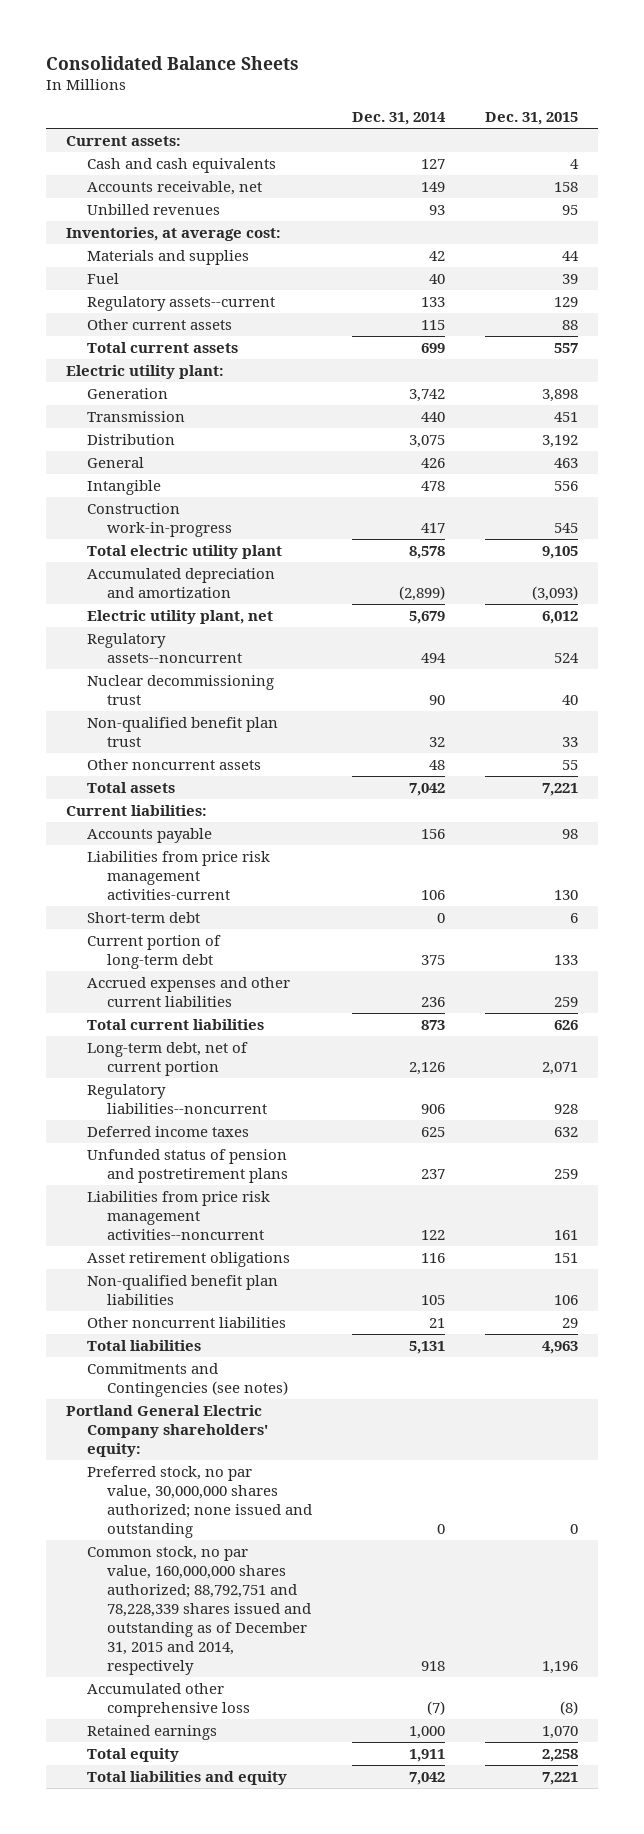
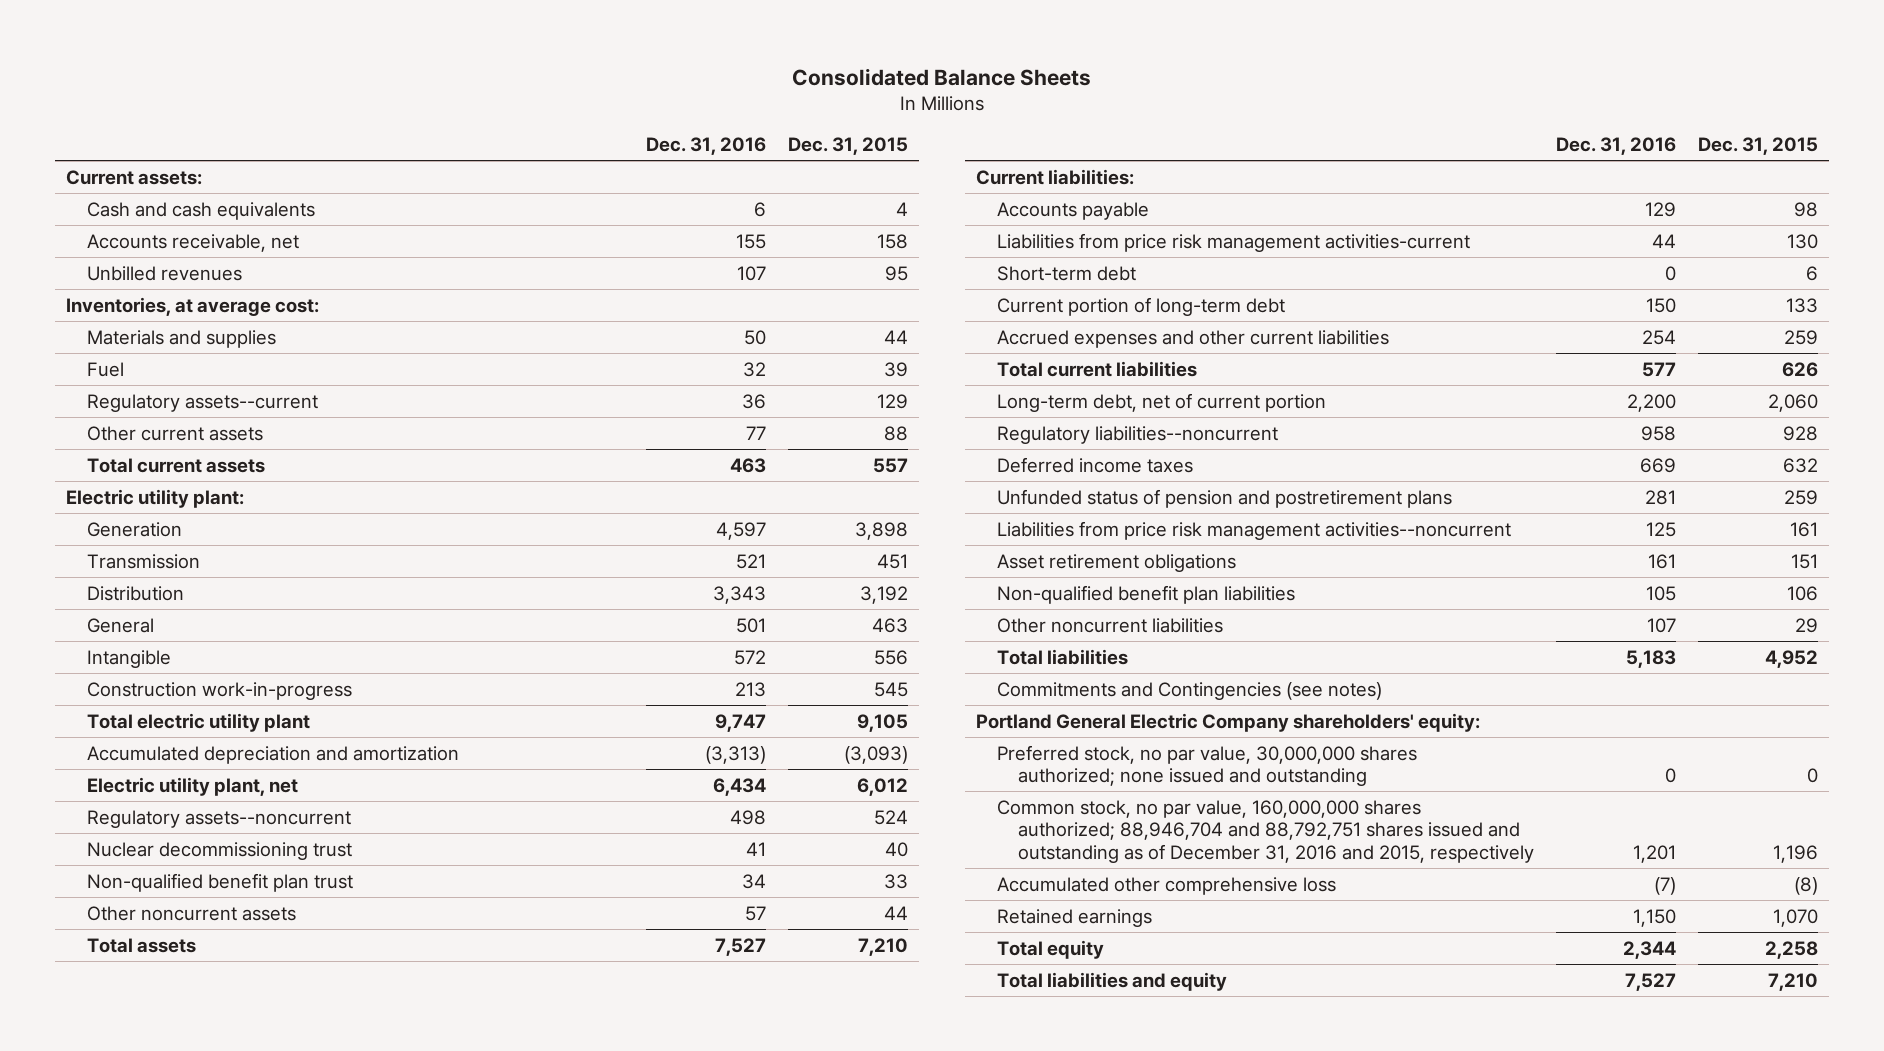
[351,112,446,126] Dec. 31, 2014 -> none
none -> [645,137,766,156] Dec. 31, 2016
[561,759,578,770] 55 -> [883,905,908,920] 44
[541,782,578,796] 7,221 -> [857,937,908,956] 7,210
[541,1061,578,1075] 2,071 -> [1767,393,1818,412] 2,060
[541,1340,578,1354] 4,963 -> [1764,649,1818,668] 4,952
[86,1545,311,1675] Common stock, no par value, 160,000,000 shares authorized; 88,792,751 and 78,228,339 shares issued and outstanding as of December 31, 2015 and 2014, respectively -> [997,799,1535,863] Common stock, no par value, 160,000,000 shares authorized; 88,946,704 and 88,792,751 shares issued and outstanding as of December 31, 2016 and 2015, respectively
[541,1771,578,1785] 7,221 -> [1767,972,1818,991] 7,210

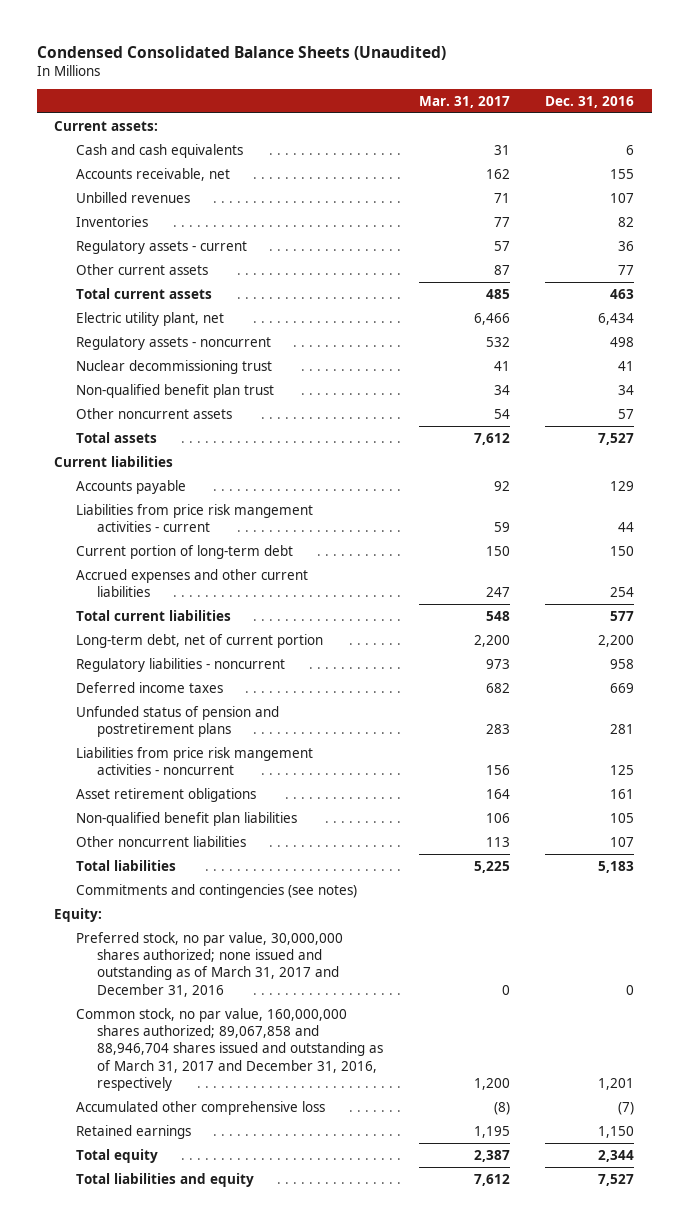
[792,67,1092,86] Consolidated Balance Sheets -> [36,45,446,60] Condensed Consolidated Balance Sheets (Unaudited)
[787,137,908,156] Dec. 31, 2015 -> none
none -> [418,95,510,108] Mar. 31, 2017
[66,296,320,316] Inventories, at average cost: -> none
[87,329,277,348] Materials and supplies -> none
[87,361,125,377] Fuel -> none
none -> [75,215,148,227] Inventories
[87,393,319,412] Regulatory assets--current -> [75,239,247,254] Regulatory assets - current
[66,488,245,508] Electric utility plant: -> none
[87,521,183,537] Generation -> none
[87,553,201,569] Transmission -> none
[87,585,185,601] Distribution -> none
[87,617,155,633] General -> none
[87,649,172,668] Intangible -> none
[87,681,353,700] Construction work-in-progress -> none
[87,712,311,732] Total electric utility plant -> none
[87,745,460,764] Accumulated depreciation and amortization -> none
[87,809,352,828] Regulatory assets--noncurrent -> [75,335,271,350] Regulatory assets - noncurrent
[976,168,1135,185] Current liabilities: -> [54,455,174,467] Current liabilities
[997,265,1137,281] Short-term debt -> none
[997,232,1471,252] Liabilities from price risk management activities-current -> [75,503,313,532] Liabilities from price risk mangement activities - current
[997,425,1279,444] Regulatory liabilities--noncurrent -> [75,657,285,672] Regulatory liabilities - noncurrent
[997,520,1512,540] Liabilities from price risk management activities--noncurrent -> [75,746,313,775] Liabilities from price risk mangement activities - noncurrent
[976,712,1481,732] Portland General Electric Company shareholders' equity: -> none
[997,681,1383,700] Commitments and Contingencies (see notes) -> [75,883,357,898] Commitments and contingencies (see notes)
none -> [54,907,103,922] Equity:
[997,744,1418,787] Preferred stock, no par value, 30,000,000 shares authorized; none issued and outstanding -> [75,931,343,997] Preferred stock, no par value, 30,000,000 shares authorized; none issued and outstanding as of March 31, 2017 and December 31, 2016
[997,799,1535,863] Common stock, no par value, 160,000,000 shares authorized; 88,946,704 and 88,792,751 shares issued and outstanding as of December 31, 2016 and 2015, respectively -> [75,1007,384,1091] Common stock, no par value, 160,000,000 shares authorized; 89,067,858 and 88,946,704 shares issued and outstanding as of March 31, 2017 and December 31, 2016, respectively

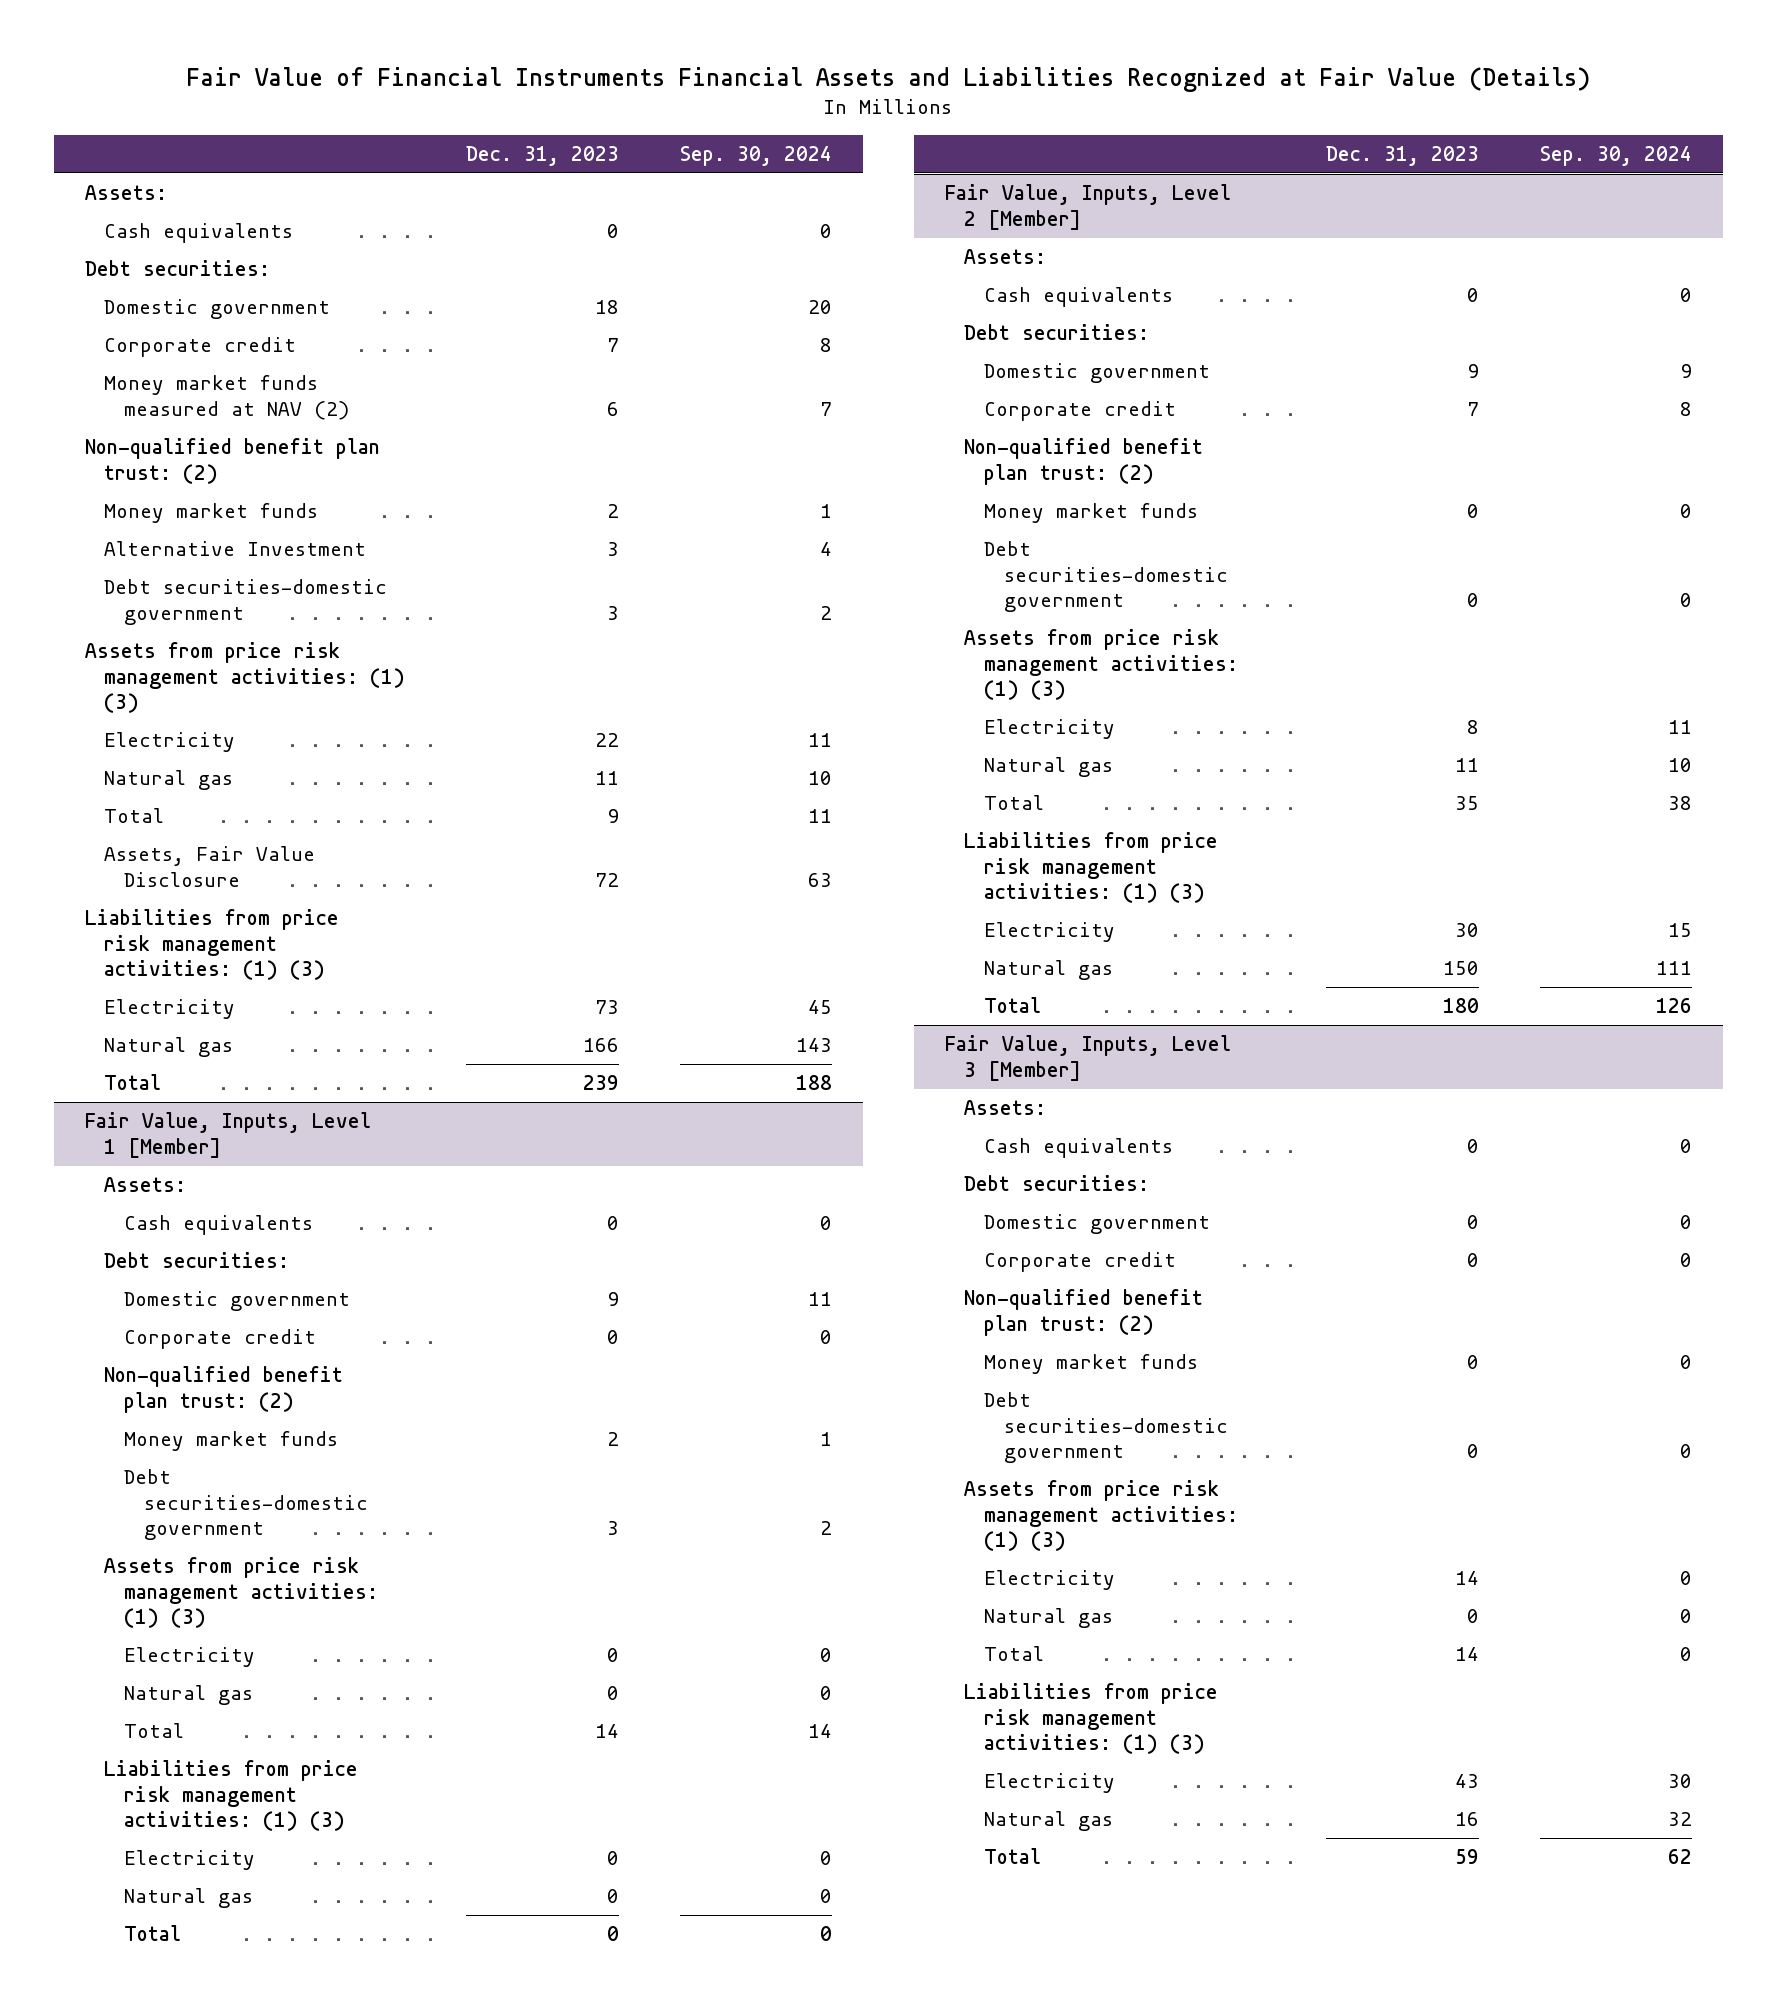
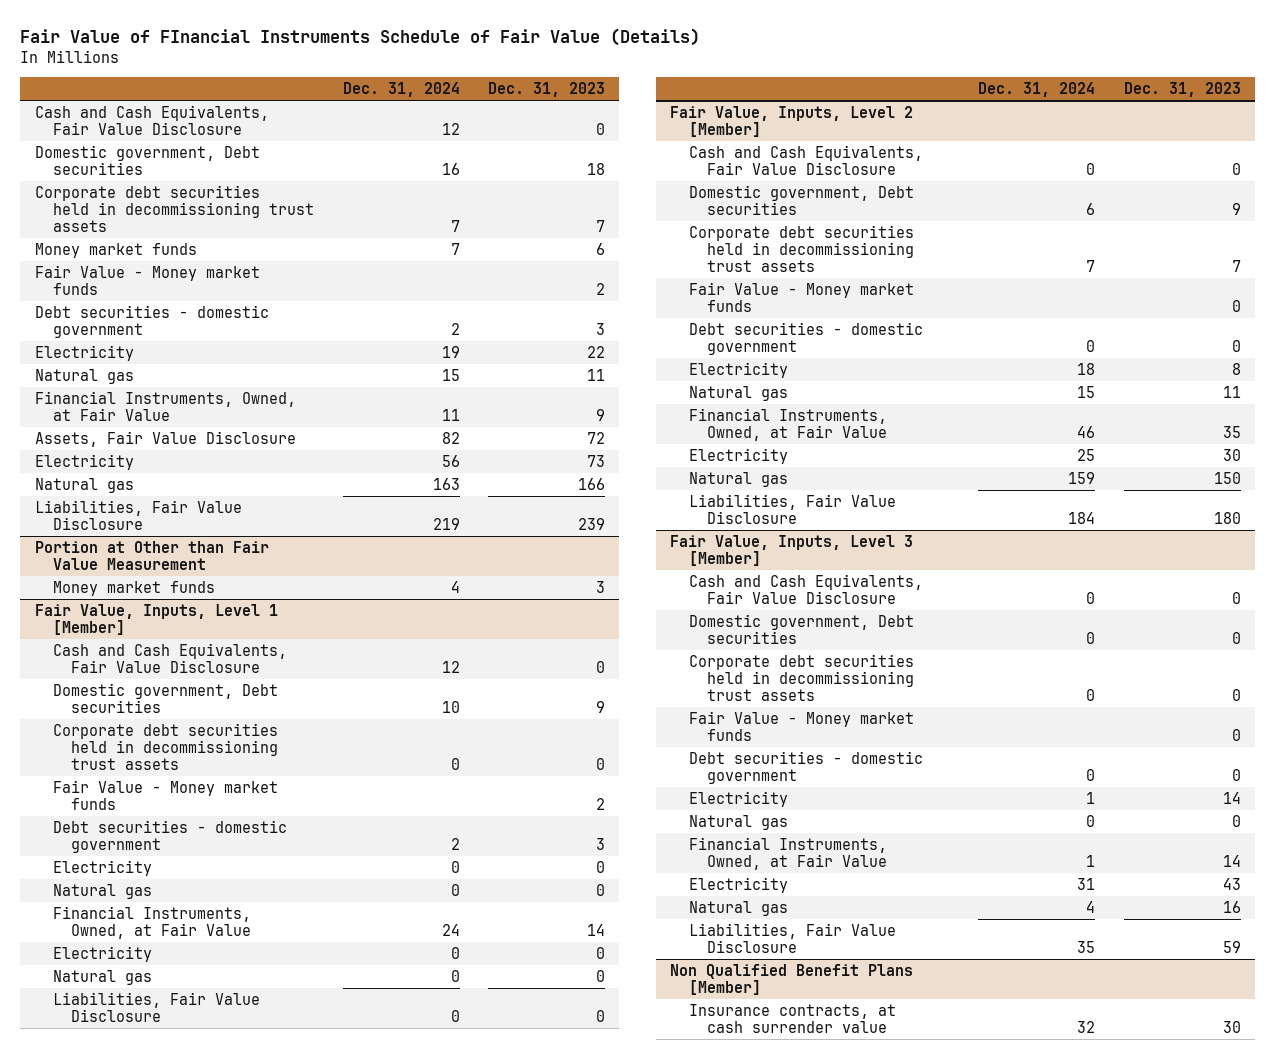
[186,67,1591,93] Fair Value of Financial Instruments Financial Assets and Liabilities Recognized at Fair Value (Details) -> [20,28,701,47] Fair Value of FInancial Instruments Schedule of Fair Value (Details)
[680,145,833,166] Sep. 30, 2024 -> none
none -> [342,82,460,98] Dec. 31, 2024
[84,185,167,201] Assets: -> none
[84,260,270,277] Debt securities: -> none
[104,337,297,358] Corporate credit -> none
[84,438,380,484] Non-qualified benefit plan trust: (2) -> none
[104,541,367,557] Alternative Investment -> none
[84,642,406,714] Assets from price risk management activities: (1) (3) -> none
[104,223,294,244] Cash equivalents -> [34,104,269,135] Cash and Cash Equivalents, Fair Value Disclosure
[104,299,331,320] Domestic government -> [34,144,260,175] Domestic government, Debt securities
none -> [34,184,315,233] Corporate debt securities held in decommissioning trust assets
[104,375,349,420] Money market funds measured at NAV (2) -> [34,242,197,258] Money market funds
[104,503,319,524] Money market funds -> [34,264,260,295] Fair Value - Money market funds
[104,579,388,625] Debt securities-domestic government -> [34,304,269,338] Debt securities - domestic government
[104,808,165,824] Total -> [34,390,296,421] Financial Instruments, Owned, at Fair Value
[84,909,339,981] Liabilities from price risk management activities: (1) (3) -> none
[104,1074,162,1091] Total -> [34,499,242,530] Liabilities, Fair Value Disclosure
none -> [34,540,269,570] Portion at Other than Fair Value Measurement
none -> [53,580,216,596] Money market funds
[104,1177,187,1193] Assets: -> none
[104,1252,290,1269] Debt securities: -> none
[123,1329,316,1350] Corporate credit -> none
[104,1366,344,1413] Non-qualified benefit plan trust: (2) -> none
[104,1557,378,1629] Assets from price risk management activities: (1) (3) -> none
[123,1215,313,1236] Cash equivalents -> [53,642,288,673] Cash and Cash Equivalents, Fair Value Disclosure
[123,1291,350,1312] Domestic government -> [53,682,279,713] Domestic government, Debt securities
none -> [53,722,279,771] Corporate debt securities held in decommissioning trust assets
[123,1431,338,1452] Money market funds -> [53,779,279,810] Fair Value - Money market funds
[123,1469,368,1541] Debt securities-domestic government -> [53,819,288,853] Debt securities - domestic government
[104,1760,359,1832] Liabilities from price risk management activities: (1) (3) -> none
[123,1723,184,1739] Total -> [53,905,252,939] Financial Instruments, Owned, at Fair Value
[123,1925,181,1942] Total -> [53,991,261,1022] Liabilities, Fair Value Disclosure
[964,249,1047,265] Assets: -> none
[964,324,1150,341] Debt securities: -> none
[983,401,1176,422] Corporate credit -> none
[964,438,1204,485] Non-qualified benefit plan trust: (2) -> none
[964,629,1238,701] Assets from price risk management activities: (1) (3) -> none
[983,287,1173,308] Cash equivalents -> [688,144,923,175] Cash and Cash Equivalents, Fair Value Disclosure
[983,363,1210,384] Domestic government -> [688,184,914,215] Domestic government, Debt securities
none -> [688,224,915,273] Corporate debt securities held in decommissioning trust assets
[983,503,1198,524] Money market funds -> [688,281,914,312] Fair Value - Money market funds
[983,541,1228,613] Debt securities-domestic government -> [688,321,923,355] Debt securities - domestic government
[964,832,1219,904] Liabilities from price risk management activities: (1) (3) -> none
[983,795,1044,811] Total -> [688,407,888,441] Financial Instruments, Owned, at Fair Value
[983,997,1041,1014] Total -> [688,493,896,524] Liabilities, Fair Value Disclosure
[964,1100,1047,1116] Assets: -> none
[964,1175,1150,1192] Debt securities: -> none
[983,1252,1176,1273] Corporate credit -> none
[964,1289,1204,1336] Non-qualified benefit plan trust: (2) -> none
[964,1480,1238,1552] Assets from price risk management activities: (1) (3) -> none
[983,1138,1173,1159] Cash equivalents -> [688,573,923,604] Cash and Cash Equivalents, Fair Value Disclosure
[983,1214,1210,1235] Domestic government -> [688,613,914,644] Domestic government, Debt securities
none -> [688,653,915,702] Corporate debt securities held in decommissioning trust assets
[983,1354,1198,1375] Money market funds -> [688,710,914,741] Fair Value - Money market funds
[983,1392,1228,1464] Debt securities-domestic government -> [688,750,923,784] Debt securities - domestic government
[964,1683,1219,1755] Liabilities from price risk management activities: (1) (3) -> none
[983,1646,1044,1662] Total -> [688,836,888,870] Financial Instruments, Owned, at Fair Value
[983,1848,1041,1865] Total -> [688,922,896,953] Liabilities, Fair Value Disclosure
none -> [670,963,914,995] Non Qualified Benefit Plans [Member]
none -> [688,1003,896,1033] Insurance contracts, at cash surrender value

